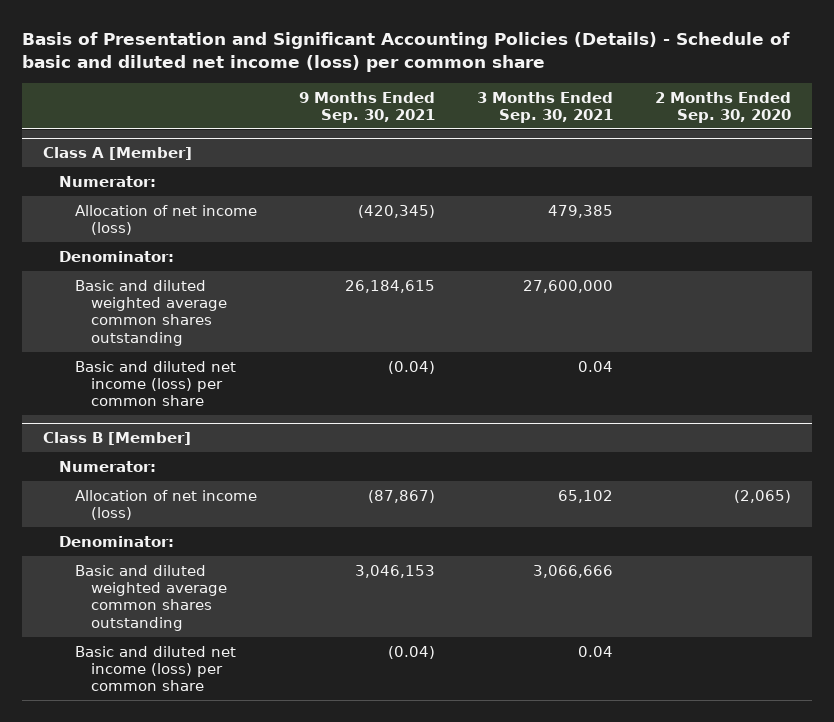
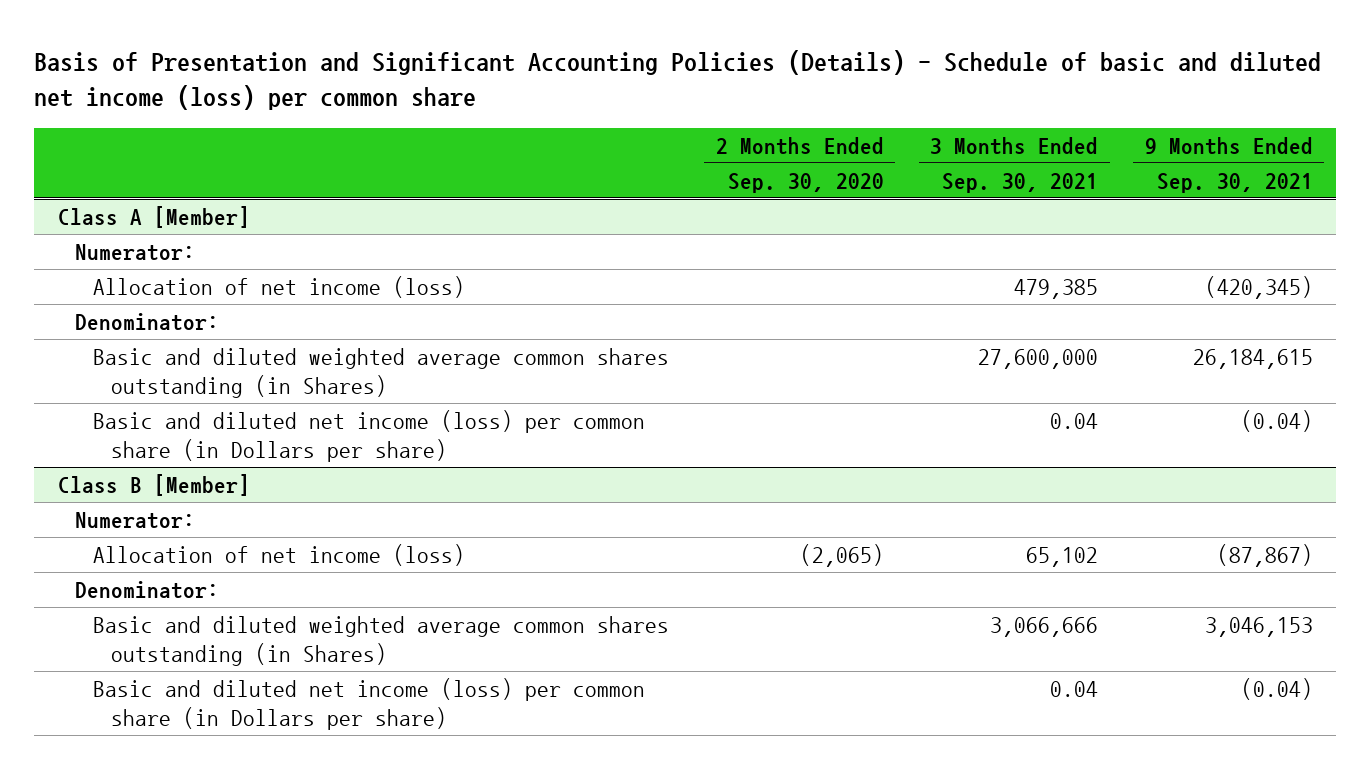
[74,279,227,346] Basic and diluted weighted average common shares outstanding -> [93,347,670,399] Basic and diluted weighted average common shares outstanding (in Shares)
[74,360,236,407] Basic and diluted net income (loss) per common share -> [93,409,646,463] Basic and diluted net income (loss) per common share (in Dollars per share)
[74,564,227,631] Basic and diluted weighted average common shares outstanding -> [93,615,670,667] Basic and diluted weighted average common shares outstanding (in Shares)
[74,645,236,692] Basic and diluted net income (loss) per common share -> [93,677,646,731] Basic and diluted net income (loss) per common share (in Dollars per share)

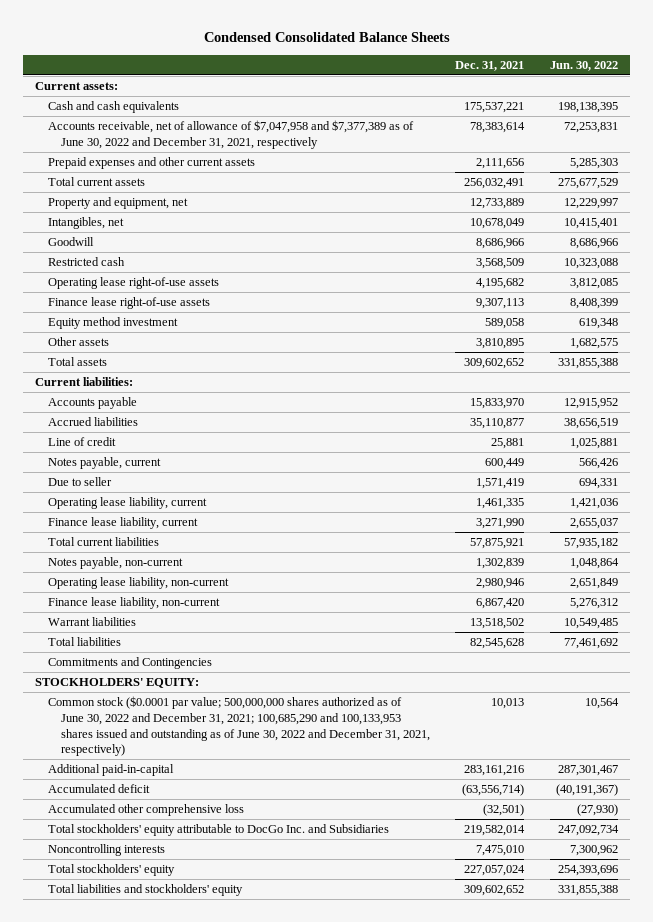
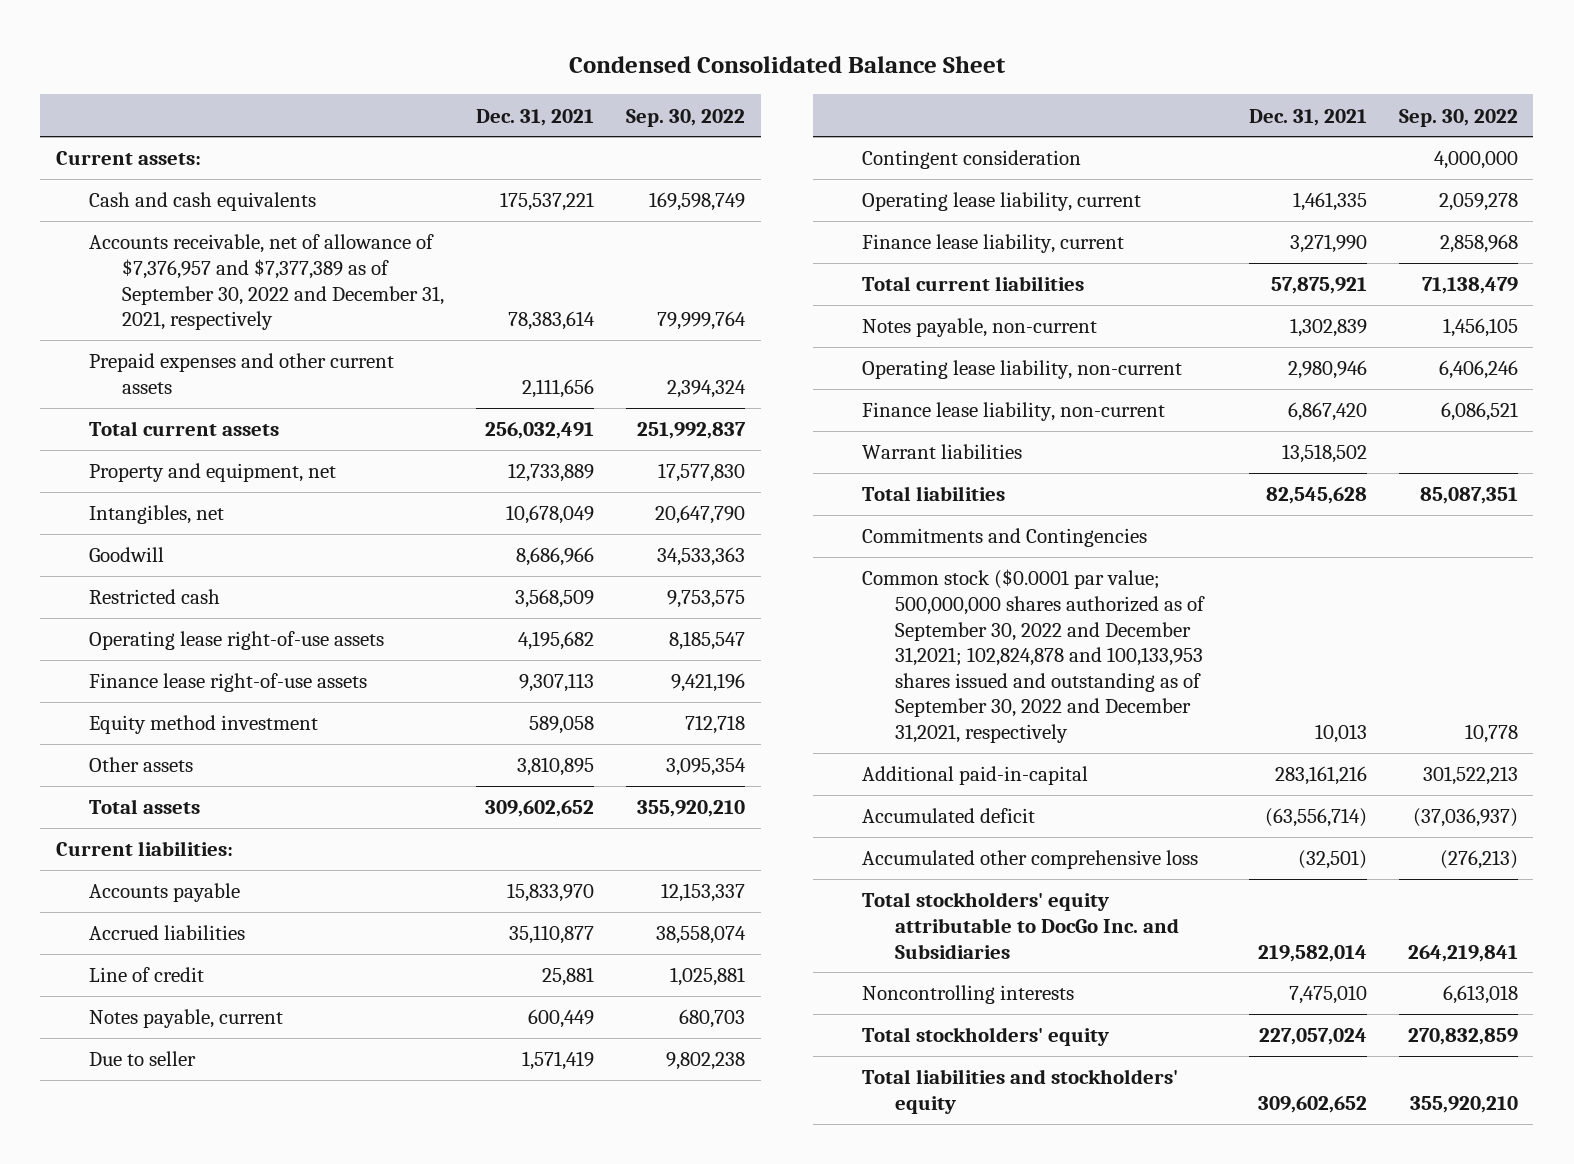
[203,32,450,43] Condensed Consolidated Balance Sheets -> [568,56,1006,74] Condensed Consolidated Balance Sheet
[549,61,618,72] Jun. 30, 2022 -> none
none -> [625,108,745,127] Sep. 30, 2022
[48,120,415,149] Accounts receivable, net of allowance of $7,047,958 and $7,377,389 as of June 30, 2022 and December 31, 2021, respectively -> [89,234,445,331] Accounts receivable, net of allowance of $7,376,957 and $7,377,389 as of September 30, 2022 and December 31, 2021, respectively
none -> [862,150,1082,170] Contingent consideration
[35,678,200,689] STOCKHOLDERS' EQUITY: -> none
[48,696,430,757] Common stock ($0.0001 par value; 500,000,000 shares authorized as of June 30, 2022 and December 31, 2021; 100,685,290 and 100,133,953 shares issued and outstanding as of June 30, 2022 and December 31, 2021, respectively) -> [862,569,1206,744] Common stock ($0.0001 par value; 500,000,000 shares authorized as of September 30, 2022 and December 31,2021; 102,824,878 and 100,133,953 shares issued and outstanding as of September 30, 2022 and December 31,2021, respectively

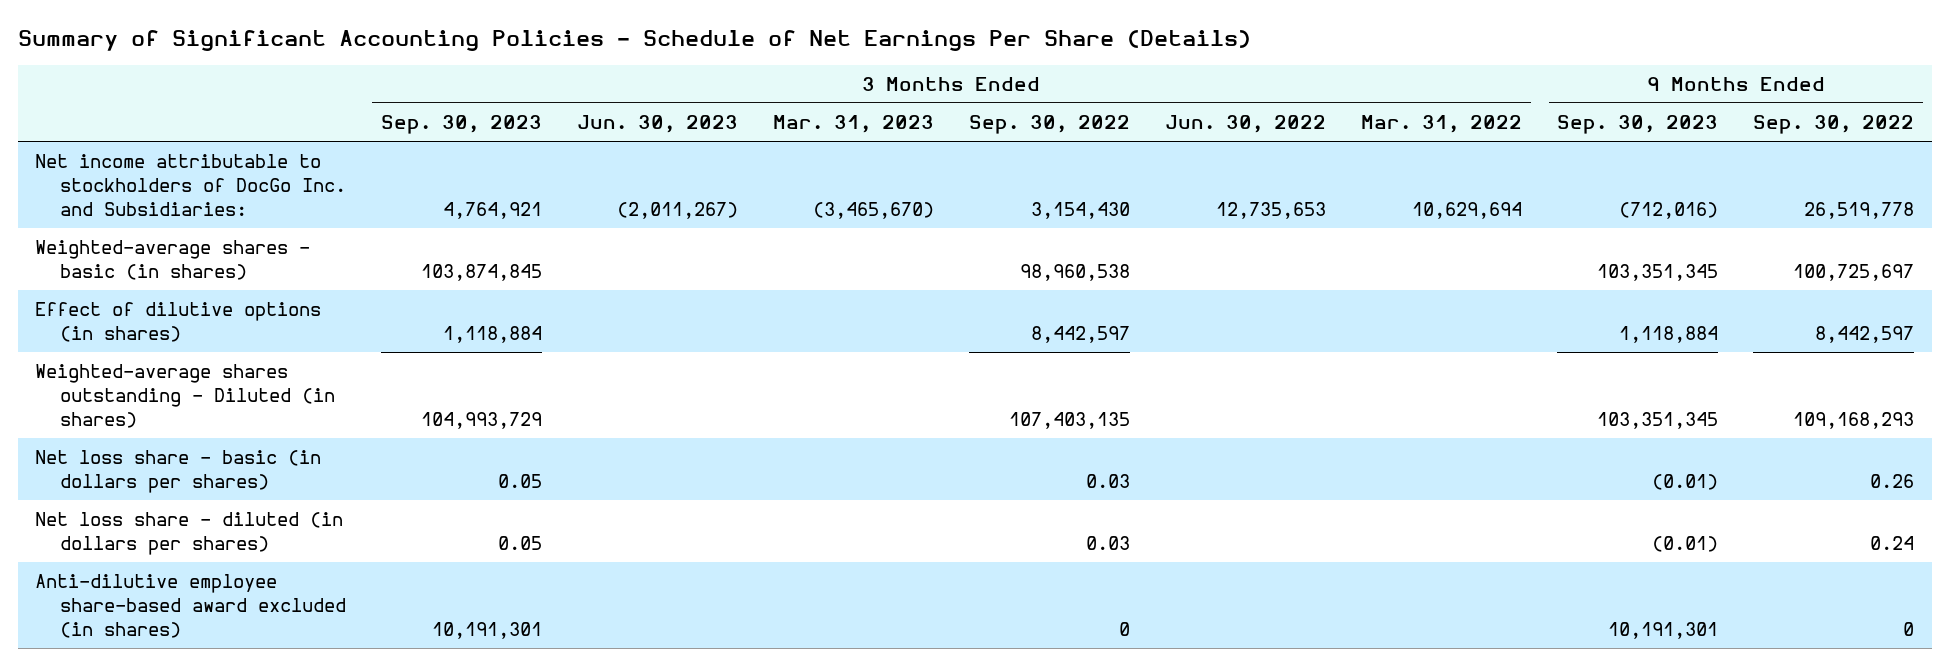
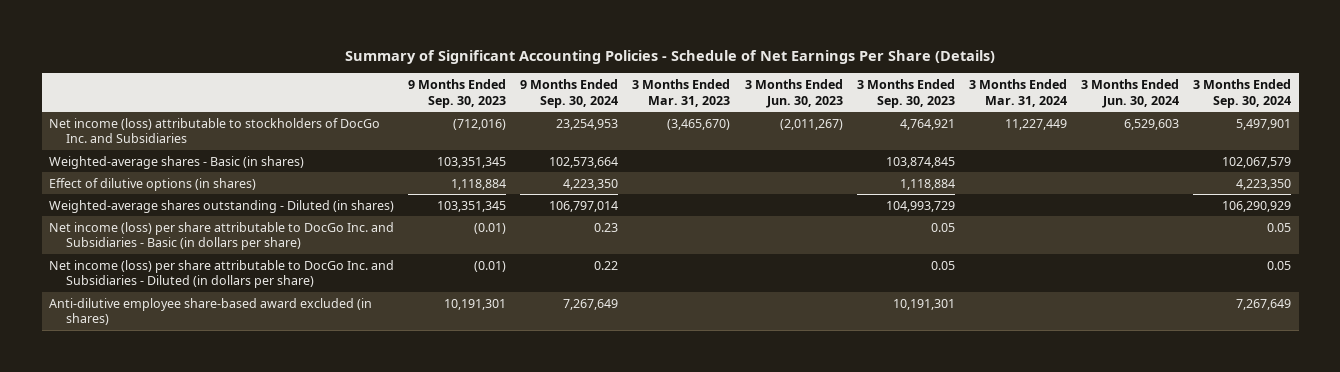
[969,114,1131,134] Sep. 30, 2022 -> none
[1165,114,1327,133] Jun. 30, 2022 -> none
[1361,114,1523,133] Mar. 31, 2022 -> none
[1753,114,1915,134] Sep. 30, 2022 -> none
none -> [520,78,619,108] 9 Months Ended Sep. 30, 2024
none -> [968,78,1067,107] 3 Months Ended Mar. 31, 2024
none -> [1081,78,1180,108] 3 Months Ended Jun. 30, 2024
none -> [1193,78,1292,108] 3 Months Ended Sep. 30, 2024
[35,154,346,216] Net income attributable to stockholders of DocGo Inc. and Subsidiaries: -> [48,117,380,144] Net income (loss) attributable to stockholders of DocGo Inc. and Subsidiaries
[35,240,311,280] Weighted-average shares - basic (in shares) -> [48,155,304,169] Weighted-average shares - Basic (in shares)
[35,450,322,493] Net loss share - basic (in dollars per shares) -> [48,221,394,251] Net income (loss) per share attributable to DocGo Inc. and Subsidiaries - Basic (in dollars per share)
[35,512,344,555] Net loss share - diluted (in dollars per shares) -> [48,259,394,289] Net income (loss) per share attributable to DocGo Inc. and Subsidiaries - Diluted (in dollars per share)

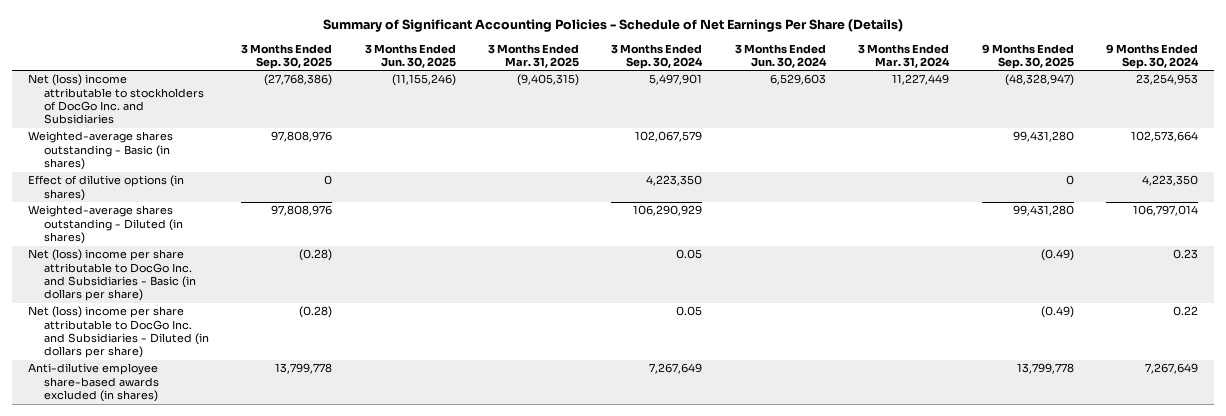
[407,78,506,108] 9 Months Ended Sep. 30, 2023 -> none
[632,78,731,107] 3 Months Ended Mar. 31, 2023 -> none
[744,78,843,108] 3 Months Ended Jun. 30, 2023 -> none
[856,78,955,108] 3 Months Ended Sep. 30, 2023 -> none
none -> [241,43,333,70] 3 Months Ended Sep. 30, 2025
none -> [364,43,456,69] 3 Months Ended Jun. 30, 2025
none -> [488,43,580,69] 3 Months Ended Mar. 31, 2025
none -> [981,43,1074,70] 9 Months Ended Sep. 30, 2025
[48,117,380,144] Net income (loss) attributable to stockholders of DocGo Inc. and Subsidiaries -> [28,74,204,125] Net (loss) income attributable to stockholders of DocGo Inc. and Subsidiaries
[48,155,304,169] Weighted-average shares - Basic (in shares) -> [28,131,174,171] Weighted-average shares outstanding - Basic (in shares)
[48,221,394,251] Net income (loss) per share attributable to DocGo Inc. and Subsidiaries - Basic (in dollars per share) -> [28,249,196,302] Net (loss) income per share attributable to DocGo Inc. and Subsidiaries - Basic (in dollars per share)
[48,259,394,289] Net income (loss) per share attributable to DocGo Inc. and Subsidiaries - Diluted (in dollars per share) -> [28,306,209,359] Net (loss) income per share attributable to DocGo Inc. and Subsidiaries - Diluted (in dollars per share)
[48,297,372,326] Anti-dilutive employee share-based award excluded (in shares) -> [28,363,159,403] Anti-dilutive employee share-based awards excluded (in shares)

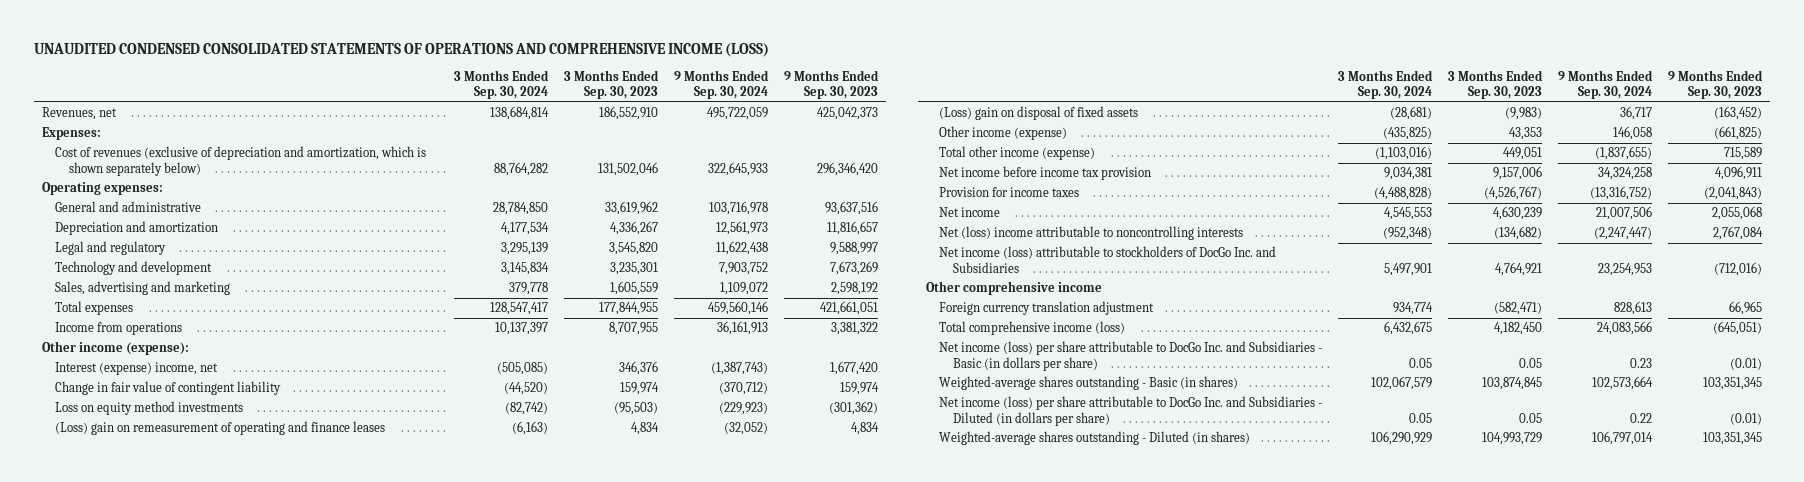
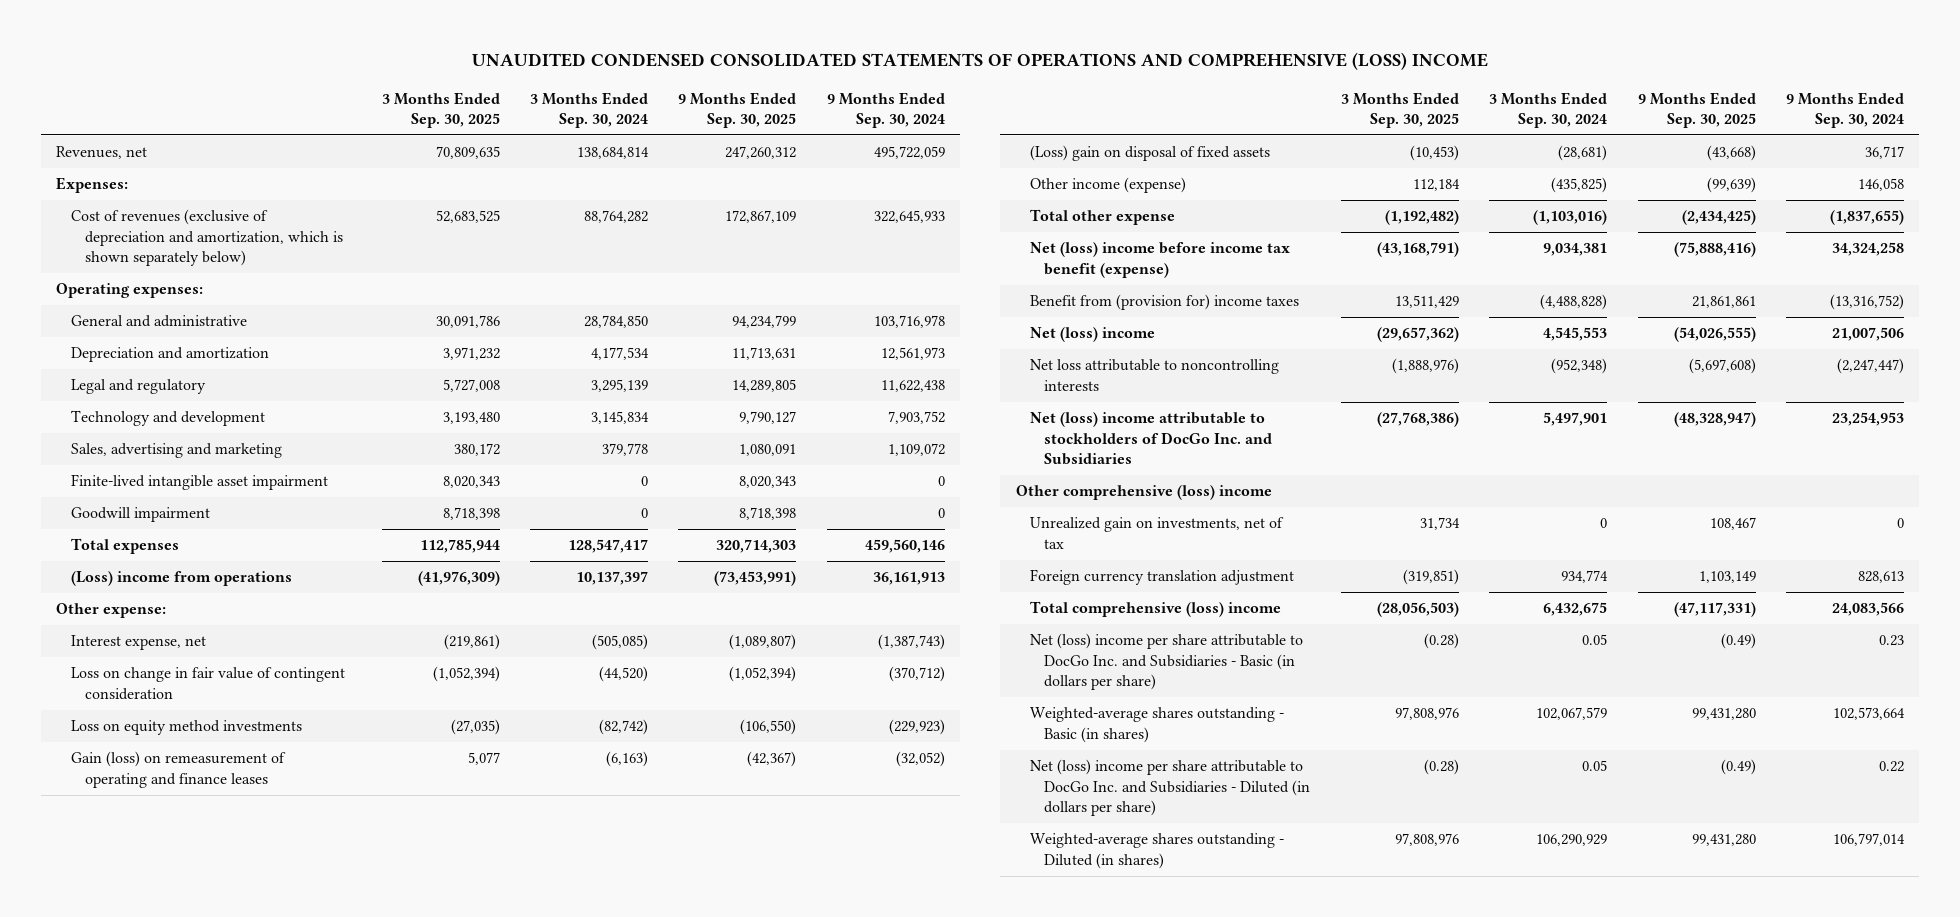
[33,42,769,57] UNAUDITED CONDENSED CONSOLIDATED STATEMENTS OF OPERATIONS AND COMPREHENSIVE INCOME (LOSS) -> [472,52,1489,71] UNAUDITED CONDENSED CONSOLIDATED STATEMENTS OF OPERATIONS AND COMPREHENSIVE (LOSS) INCOME
[564,69,660,100] 3 Months Ended Sep. 30, 2023 -> none
[783,69,879,100] 9 Months Ended Sep. 30, 2023 -> none
none -> [381,91,500,129] 3 Months Ended Sep. 30, 2025
none -> [678,91,797,129] 9 Months Ended Sep. 30, 2025
none -> [70,474,328,491] Finite-lived intangible asset impairment
none -> [70,507,210,523] Goodwill impairment
[55,322,183,336] Income from operations -> [70,571,292,587] (Loss) income from operations
[41,341,189,356] Other income (expense): -> [56,603,167,619] Other expense:
[55,362,219,376] Interest (expense) income, net -> [70,635,206,651] Interest expense, net
[55,381,282,396] Change in fair value of contingent liability -> [70,667,345,700] Loss on change in fair value of contingent consideration
[55,421,386,436] (Loss) gain on remeasurement of operating and finance leases -> [70,751,286,788] Gain (loss) on remeasurement of operating and finance leases
[939,146,1096,161] Total other income (expense) -> [1030,209,1176,226] Total other expense
[939,166,1152,181] Net income before income tax provision -> [1030,242,1291,278] Net (loss) income before income tax benefit (expense)
[939,187,1080,198] Provision for income taxes -> [1030,294,1300,311] Benefit from (provision for) income taxes
[939,207,1001,218] Net income -> [1030,327,1156,343] Net (loss) income
[939,226,1244,241] Net (loss) income attributable to noncontrolling interests -> [1030,359,1280,391] Net loss attributable to noncontrolling interests
[939,246,1277,273] Net income (loss) attributable to stockholders of DocGo Inc. and Subsidiaries -> [1030,412,1273,466] Net (loss) income attributable to stockholders of DocGo Inc. and Subsidiaries
[925,281,1102,296] Other comprehensive income -> [1015,485,1272,501] Other comprehensive (loss) income
none -> [1030,517,1285,549] Unrealized gain on investments, net of tax
[939,321,1126,336] Total comprehensive income (loss) -> [1030,601,1282,618] Total comprehensive (loss) income
[939,341,1323,371] Net income (loss) per share attributable to DocGo Inc. and Subsidiaries - Basic (in dollars per share) -> [1030,633,1304,691] Net (loss) income per share attributable to DocGo Inc. and Subsidiaries - Basic (in dollars per share)
[939,396,1323,426] Net income (loss) per share attributable to DocGo Inc. and Subsidiaries - Diluted (in dollars per share) -> [1030,759,1311,817] Net (loss) income per share attributable to DocGo Inc. and Subsidiaries - Diluted (in dollars per share)

